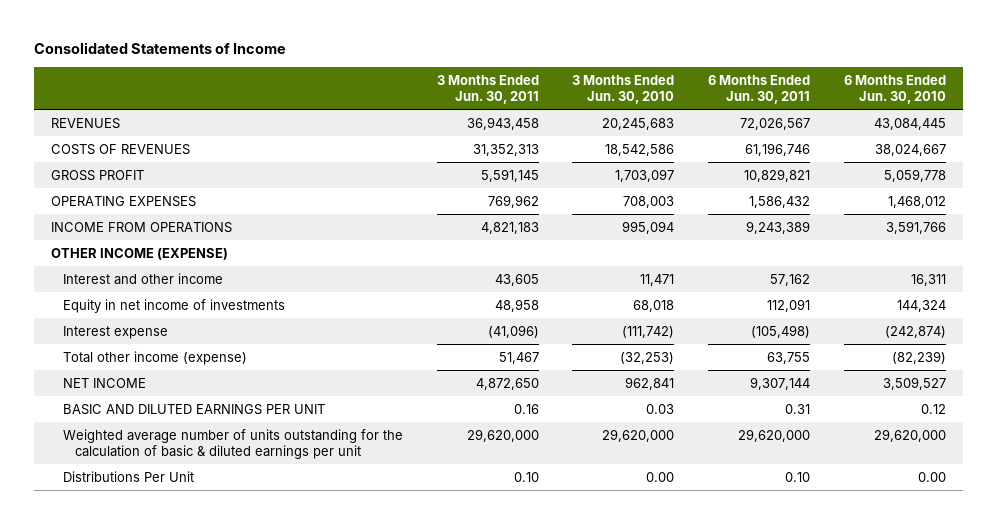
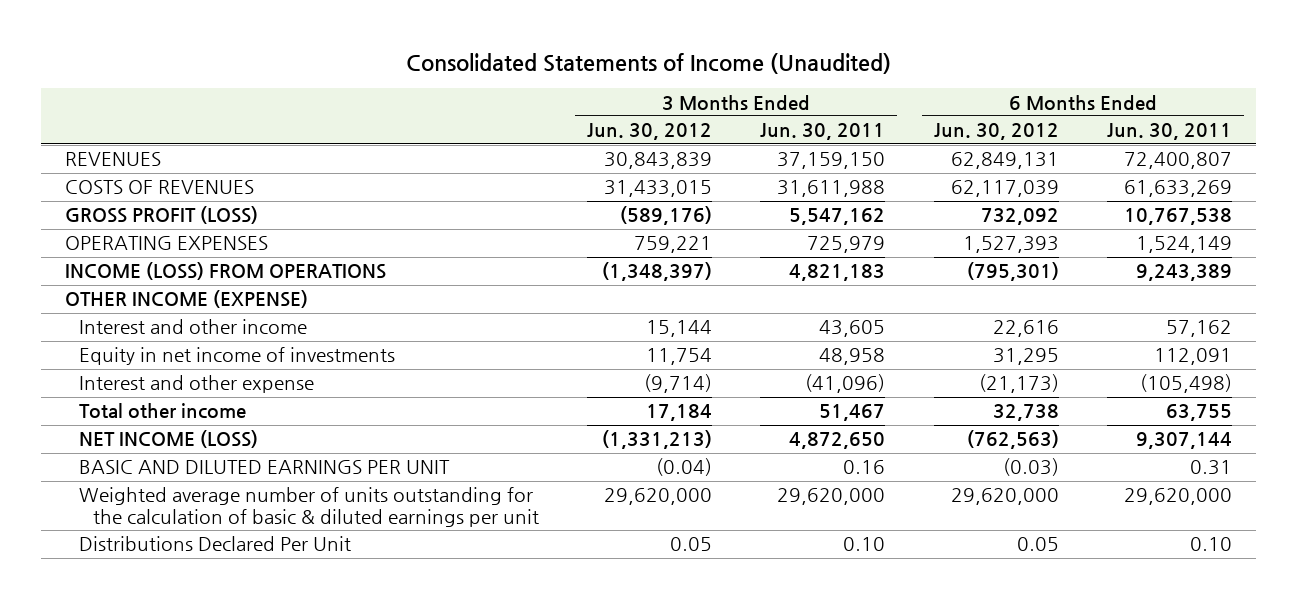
[34,42,287,55] Consolidated Statements of Income -> [405,52,891,74] Consolidated Statements of Income (Unaudited)
[572,74,675,104] 3 Months Ended Jun. 30, 2010 -> none
[843,74,946,104] 6 Months Ended Jun. 30, 2010 -> none
none -> [587,123,713,141] Jun. 30, 2012
none -> [933,123,1059,141] Jun. 30, 2012
[466,116,539,130] 36,943,458 -> [777,152,886,170] 37,159,150
[740,117,811,130] 72,026,567 -> [1124,152,1233,170] 72,400,807
[472,143,539,156] 31,352,313 -> [777,180,886,198] 31,611,988
[745,142,811,156] 61,196,746 -> [1124,180,1233,198] 61,633,269
[51,169,145,181] GROSS PROFIT -> [65,206,259,225] GROSS PROFIT (LOSS)
[480,168,539,182] 5,591,145 -> [789,208,886,226] 5,547,162
[744,168,811,182] 10,829,821 -> [1124,208,1233,226] 10,767,538
[487,194,539,208] 769,962 -> [807,236,886,254] 725,979
[749,195,811,208] 1,586,432 -> [1136,236,1233,254] 1,524,149
[51,221,233,233] INCOME FROM OPERATIONS -> [65,262,387,281] INCOME (LOSS) FROM OPERATIONS
[62,325,168,339] Interest expense -> [78,375,314,394] Interest and other expense
[62,350,247,365] Total other income (expense) -> [78,403,246,420] Total other income
[62,377,146,388] NET INCOME -> [78,430,258,449] NET INCOME (LOSS)
[62,470,194,482] Distributions Per Unit -> [78,536,351,552] Distributions Declared Per Unit

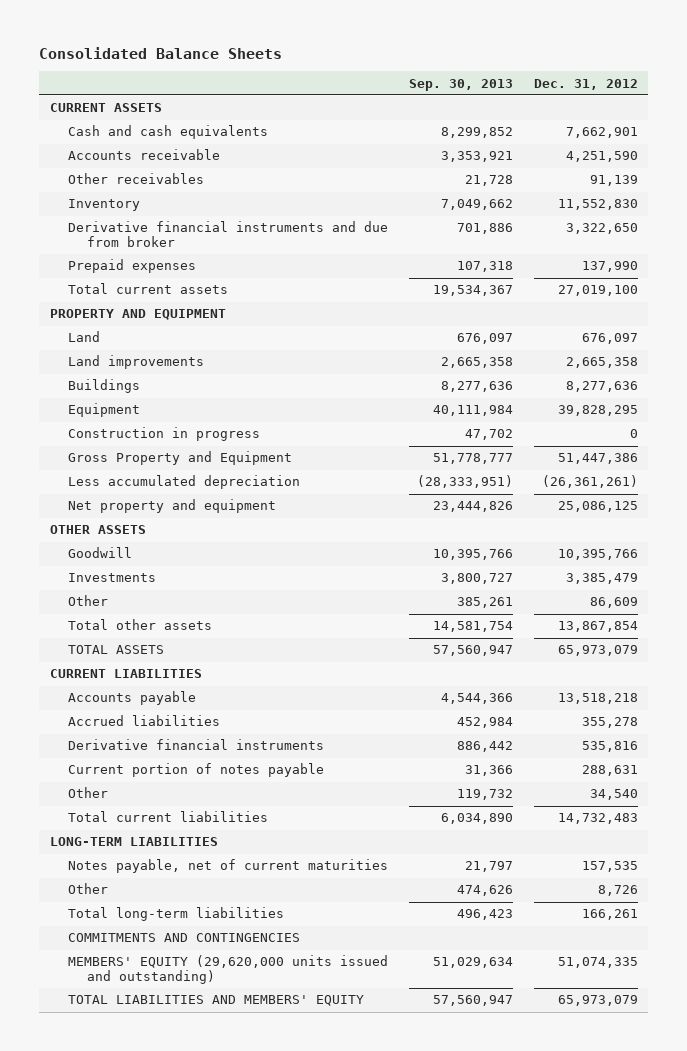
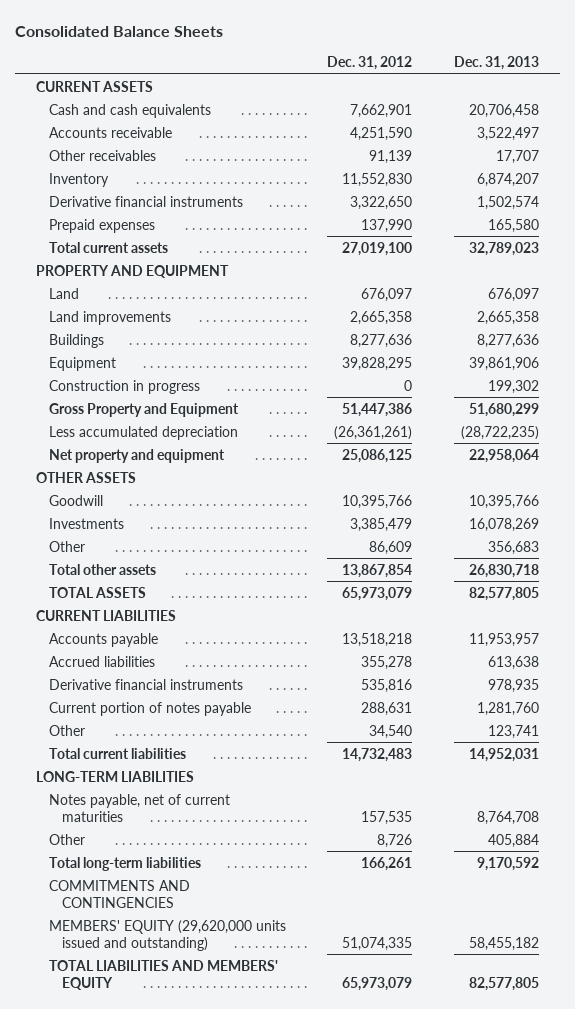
[408,78,513,91] Sep. 30, 2013 -> none
none -> [453,56,539,71] Dec. 31, 2013
[68,221,389,248] Derivative financial instruments and due from broker -> [48,195,243,207] Derivative financial instruments

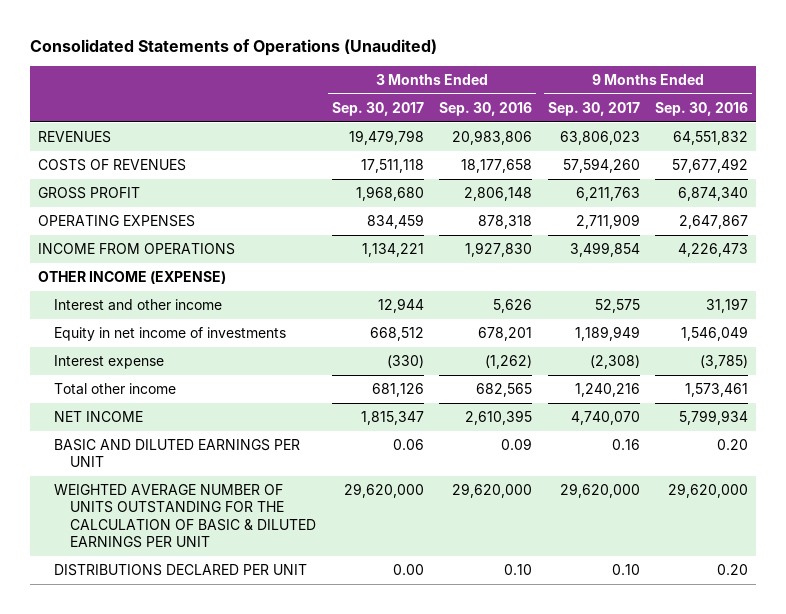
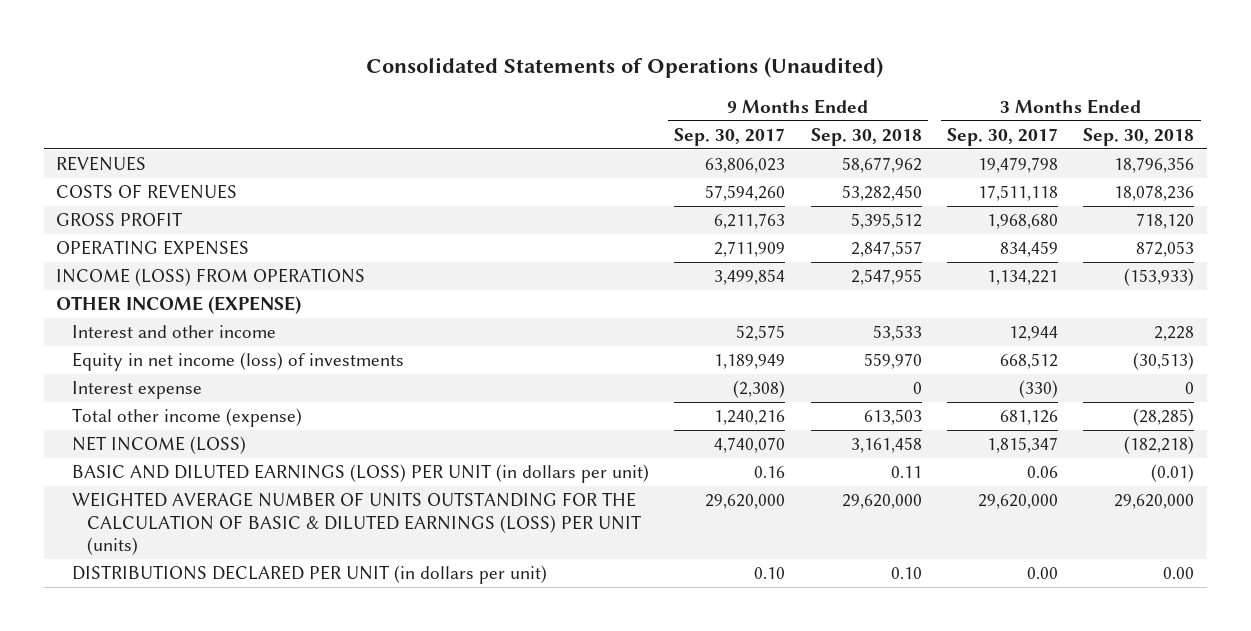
[439,101,533,116] Sep. 30, 2016 -> none
[655,101,749,116] Sep. 30, 2016 -> none
none -> [810,127,922,146] Sep. 30, 2018
none -> [1083,127,1195,146] Sep. 30, 2018
[37,243,235,256] INCOME FROM OPERATIONS -> [56,268,366,287] INCOME (LOSS) FROM OPERATIONS
[54,327,287,342] Equity in net income of investments -> [71,352,404,372] Equity in net income (loss) of investments
[54,383,177,396] Total other income -> [71,408,302,428] Total other income (expense)
[54,411,144,423] NET INCOME -> [71,436,246,455] NET INCOME (LOSS)
[54,439,301,468] BASIC AND DILUTED EARNINGS PER UNIT -> [71,464,649,484] BASIC AND DILUTED EARNINGS (LOSS) PER UNIT (in dollars per unit)
[54,484,317,548] WEIGHTED AVERAGE NUMBER OF UNITS OUTSTANDING FOR THE CALCULATION OF BASIC & DILUTED EARNINGS PER UNIT -> [71,492,642,555] WEIGHTED AVERAGE NUMBER OF UNITS OUTSTANDING FOR THE CALCULATION OF BASIC & DILUTED EARNINGS (LOSS) PER UNIT (units)
[54,564,308,577] DISTRIBUTIONS DECLARED PER UNIT -> [71,565,547,585] DISTRIBUTIONS DECLARED PER UNIT (in dollars per unit)

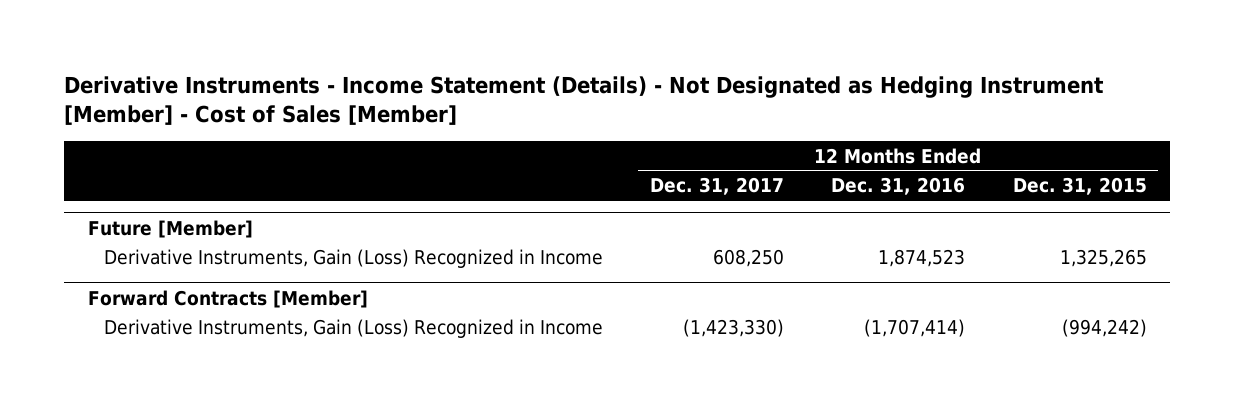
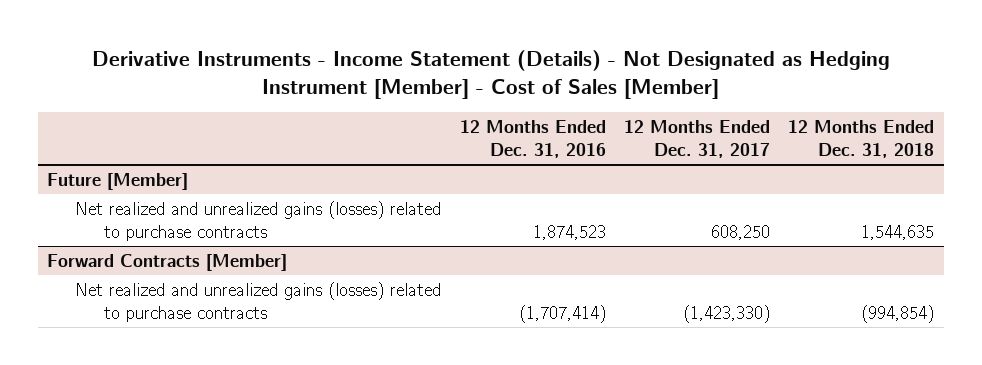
[1012,177,1147,196] Dec. 31, 2015 -> none
none -> [788,119,935,159] 12 Months Ended Dec. 31, 2018
[103,248,603,268] Derivative Instruments, Gain (Loss) Recognized in Income -> [75,200,442,241] Net realized and unrealized gains (losses) related to purchase contracts
[103,318,603,338] Derivative Instruments, Gain (Loss) Recognized in Income -> [75,281,442,322] Net realized and unrealized gains (losses) related to purchase contracts

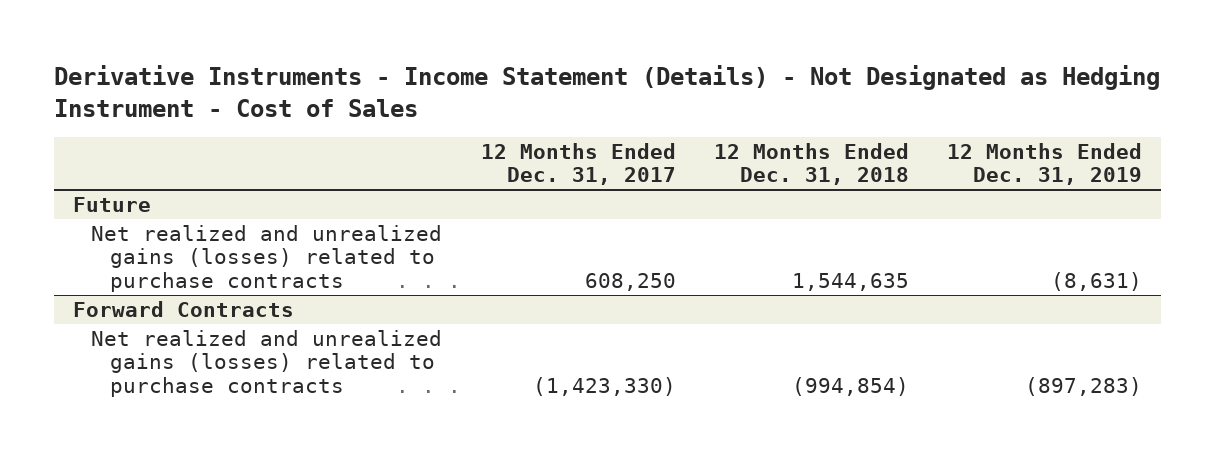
[91,50,890,100] Derivative Instruments - Income Statement (Details) - Not Designated as Hedging Instrument [Member] - Cost of Sales [Member] -> [53,65,1160,117] Derivative Instruments - Income Statement (Details) - Not Designated as Hedging Instrument - Cost of Sales
[459,119,606,159] 12 Months Ended Dec. 31, 2016 -> none
none -> [946,142,1142,186] 12 Months Ended Dec. 31, 2019
[47,172,189,190] Future [Member] -> [72,196,151,212] Future
[47,253,288,271] Forward Contracts [Member] -> [72,300,294,317] Forward Contracts

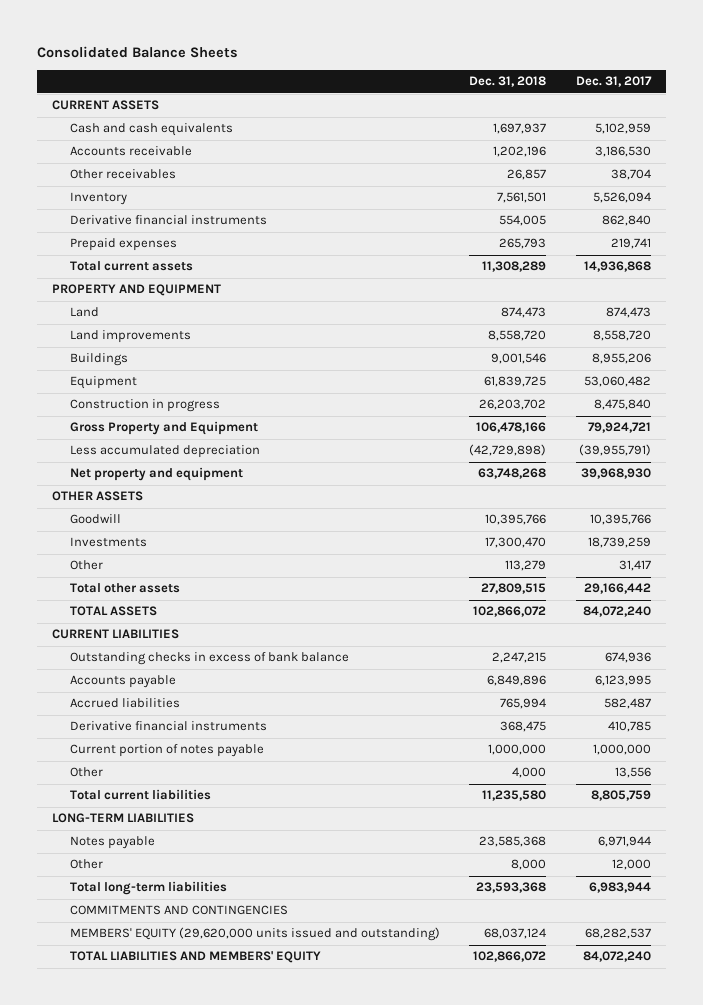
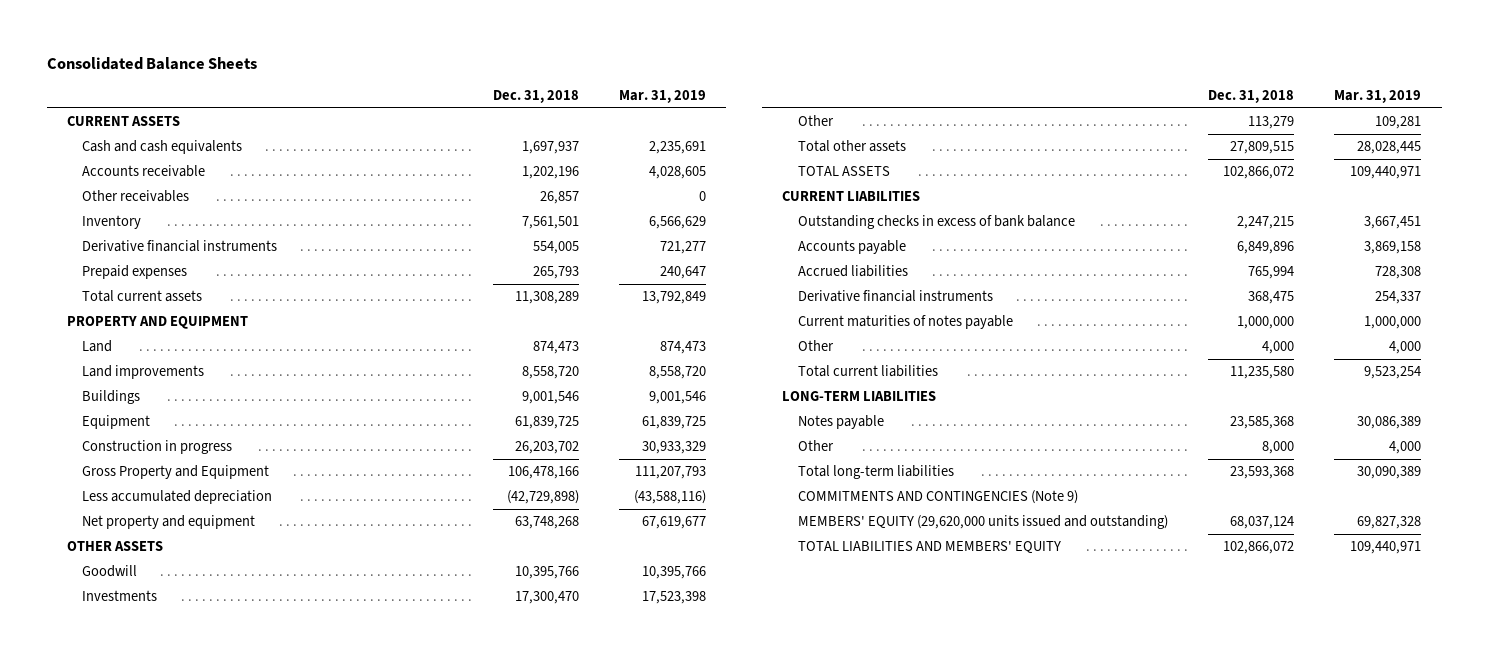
[576,76,653,88] Dec. 31, 2017 -> none
none -> [618,90,706,104] Mar. 31, 2019
[69,744,264,758] Current portion of notes payable -> [797,315,1013,330] Current maturities of notes payable
[69,905,288,916] COMMITMENTS AND CONTINGENCIES -> [797,490,1078,505] COMMITMENTS AND CONTINGENCIES (Note 9)

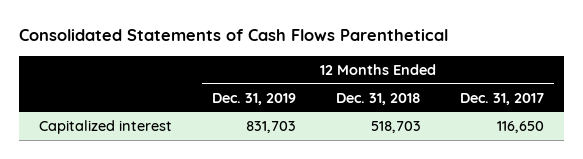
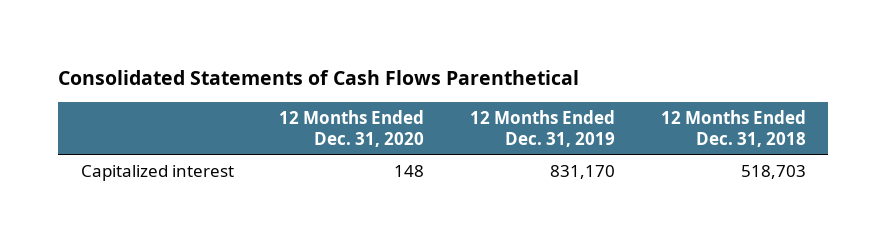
[460,92,545,105] Dec. 31, 2017 -> none
none -> [279,109,425,147] 12 Months Ended Dec. 31, 2020
[245,121,296,134] 831,703 -> [550,165,616,180] 831,170

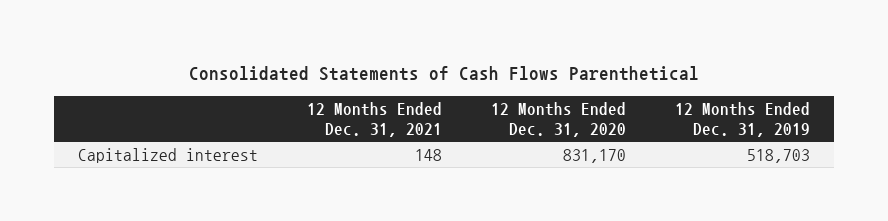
[660,109,806,147] 12 Months Ended Dec. 31, 2018 -> none
none -> [307,101,443,138] 12 Months Ended Dec. 31, 2021
[394,165,425,178] 148 -> [563,148,627,163] 831,170
[550,165,616,180] 831,170 -> [746,148,810,163] 518,703

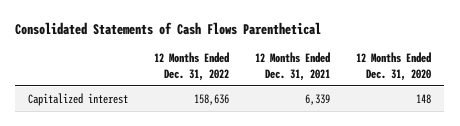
[674,101,810,138] 12 Months Ended Dec. 31, 2019 -> none
none -> [154,52,230,81] 12 Months Ended Dec. 31, 2022
[415,148,443,161] 148 -> [305,94,331,106] 6,339
[563,148,627,163] 831,170 -> [416,94,432,105] 148

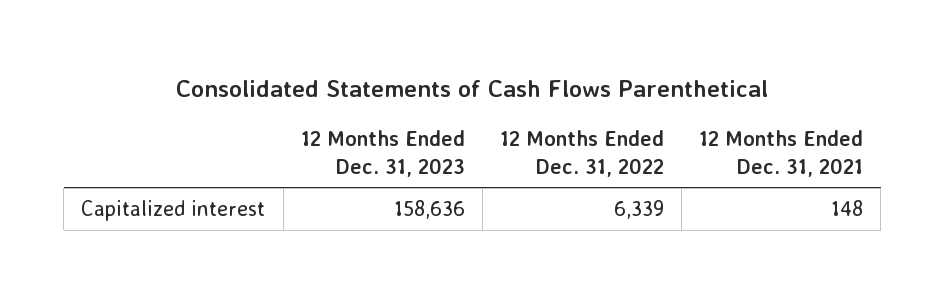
[356,52,432,81] 12 Months Ended Dec. 31, 2020 -> none
none -> [300,130,465,177] 12 Months Ended Dec. 31, 2023
[194,94,230,106] 158,636 -> [613,200,664,220] 6,339
[305,94,331,106] 6,339 -> [831,200,864,217] 148

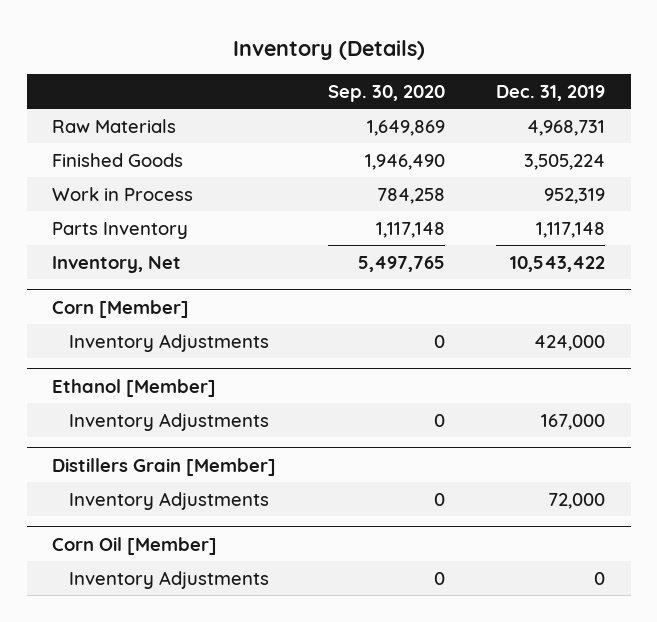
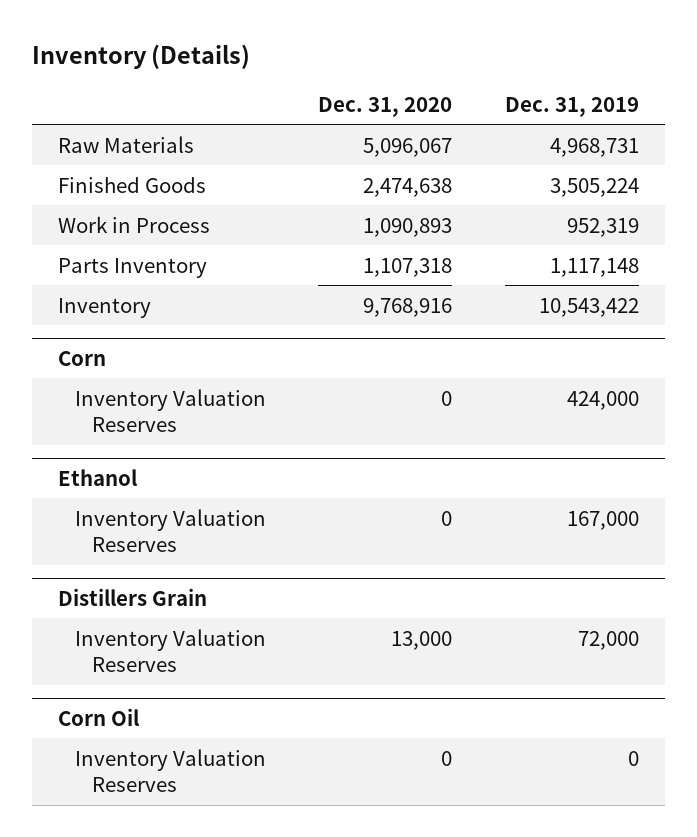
[327,84,445,102] Sep. 30, 2020 -> none
none -> [318,96,453,117] Dec. 31, 2020
[68,491,269,510] Inventory Adjustments -> none
[68,570,269,589] Inventory Adjustments -> none
[52,255,182,273] Inventory, Net -> [58,297,152,318] Inventory
[52,299,190,318] Corn [Member] -> [58,350,107,366] Corn
[68,333,269,352] Inventory Adjustments -> [75,388,267,432] Inventory Valuation Reserves
[52,378,217,397] Ethanol [Member] -> [58,468,138,486] Ethanol
[68,412,269,431] Inventory Adjustments -> [75,508,267,552] Inventory Valuation Reserves
[52,457,277,476] Distillers Grain [Member] -> [58,587,208,606] Distillers Grain
none -> [75,628,267,672] Inventory Valuation Reserves
[52,536,218,555] Corn Oil [Member] -> [58,707,140,726] Corn Oil
none -> [75,748,267,792] Inventory Valuation Reserves

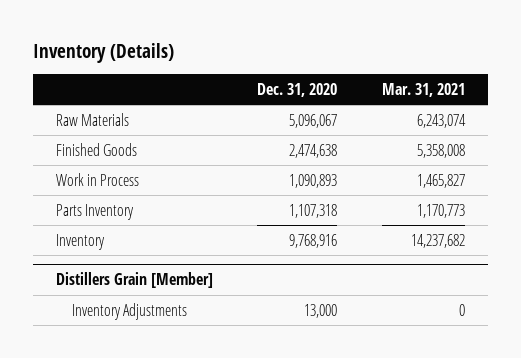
[504,96,639,117] Dec. 31, 2019 -> none
none -> [382,82,466,97] Mar. 31, 2021
[58,350,107,366] Corn -> none
[75,388,267,432] Inventory Valuation Reserves -> none
[58,468,138,486] Ethanol -> none
[75,508,267,552] Inventory Valuation Reserves -> none
[75,628,267,672] Inventory Valuation Reserves -> none
[58,707,140,726] Corn Oil -> none
[75,748,267,792] Inventory Valuation Reserves -> none
[58,587,208,606] Distillers Grain -> [55,272,213,289] Distillers Grain [Member]
none -> [72,302,188,320] Inventory Adjustments

